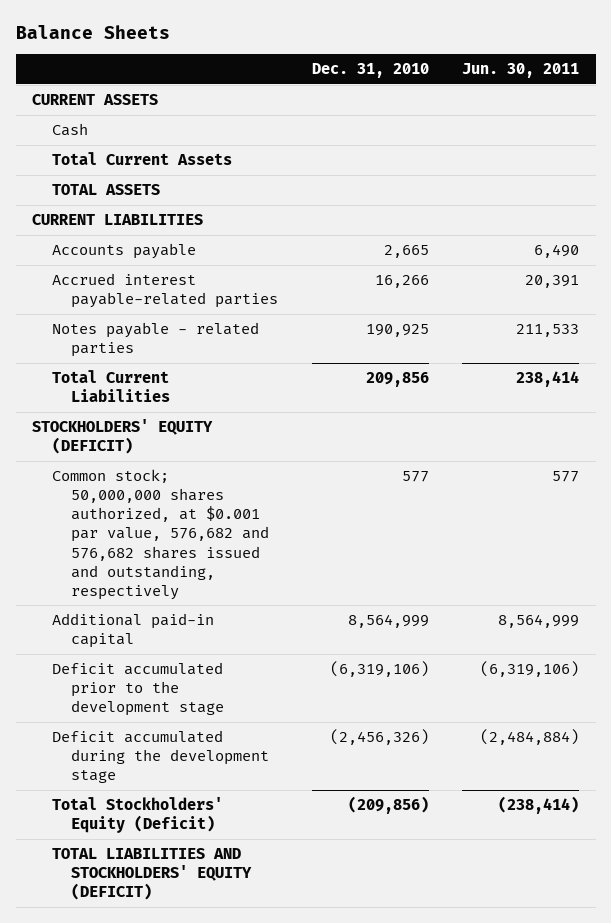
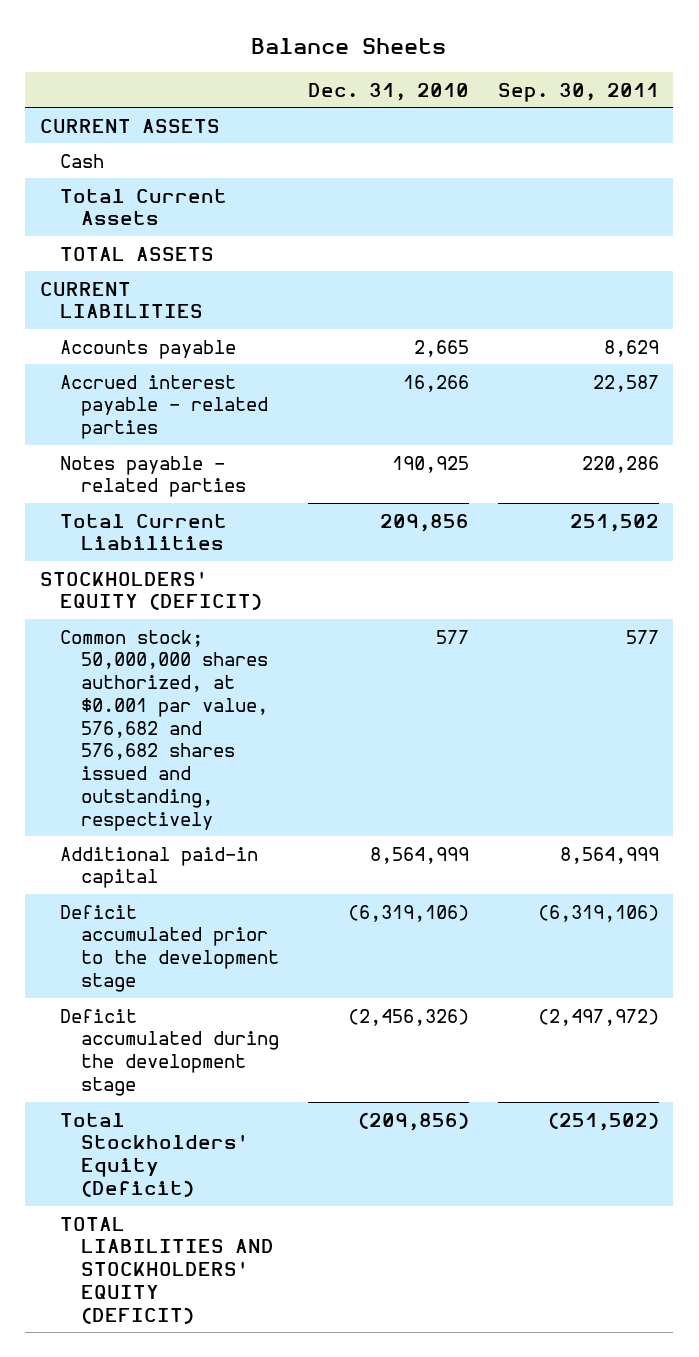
[462,63,580,79] Jun. 30, 2011 -> none
none -> [497,82,659,102] Sep. 30, 2011
[51,273,279,309] Accrued interest payable-related parties -> [60,374,268,440] Accrued interest payable - related parties

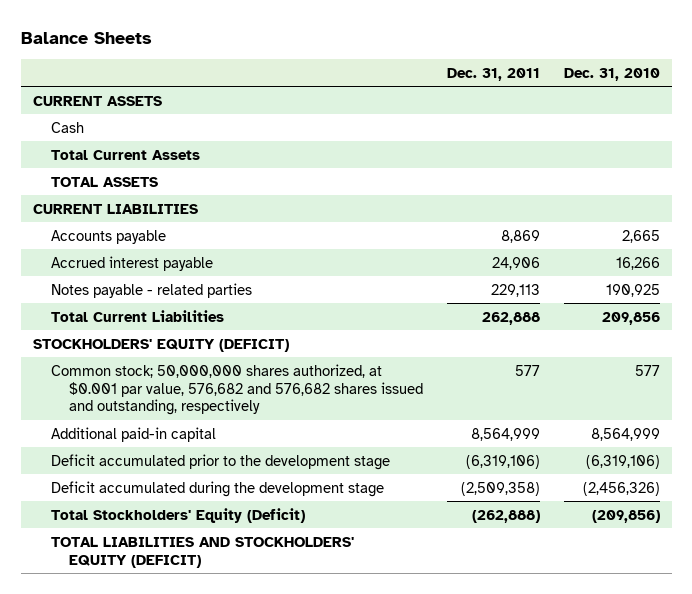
[497,82,659,102] Sep. 30, 2011 -> none
none -> [446,67,540,81] Dec. 31, 2011
[60,374,268,440] Accrued interest payable - related parties -> [50,255,213,271] Accrued interest payable

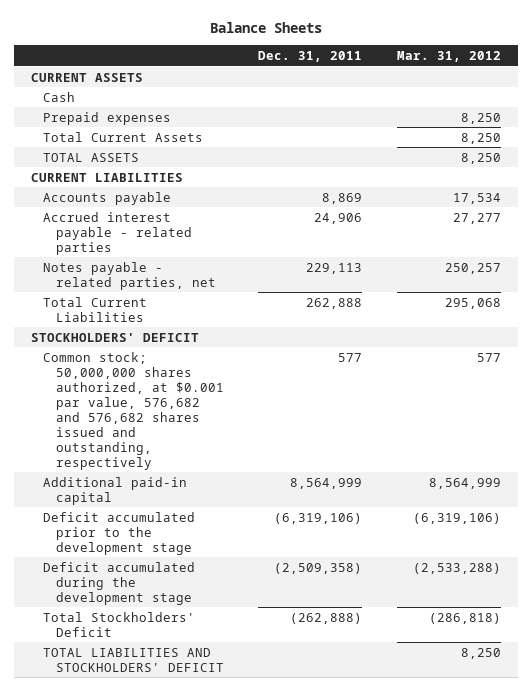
[563,67,660,81] Dec. 31, 2010 -> none
none -> [396,51,501,63] Mar. 31, 2012
none -> [43,111,172,125] Prepaid expenses
[50,255,213,271] Accrued interest payable -> [43,211,192,255] Accrued interest payable - related parties
[50,282,252,298] Notes payable - related parties -> [43,261,216,290] Notes payable - related parties, net
[32,338,289,352] STOCKHOLDERS' EQUITY (DEFICIT) -> [31,332,200,342] STOCKHOLDERS' DEFICIT
[50,507,305,523] Total Stockholders' Equity (Deficit) -> [43,611,196,637] Total Stockholders' Deficit
[50,536,354,568] TOTAL LIABILITIES AND STOCKHOLDERS' EQUITY (DEFICIT) -> [43,647,224,672] TOTAL LIABILITIES AND STOCKHOLDERS' DEFICIT

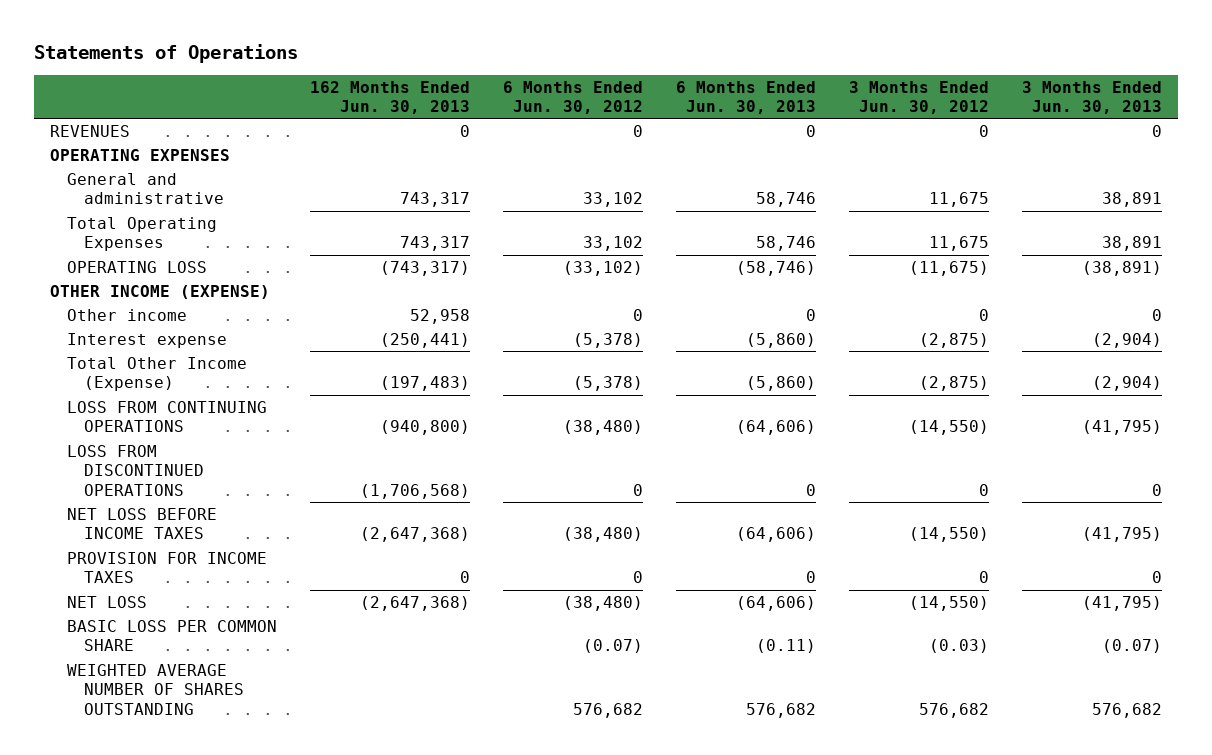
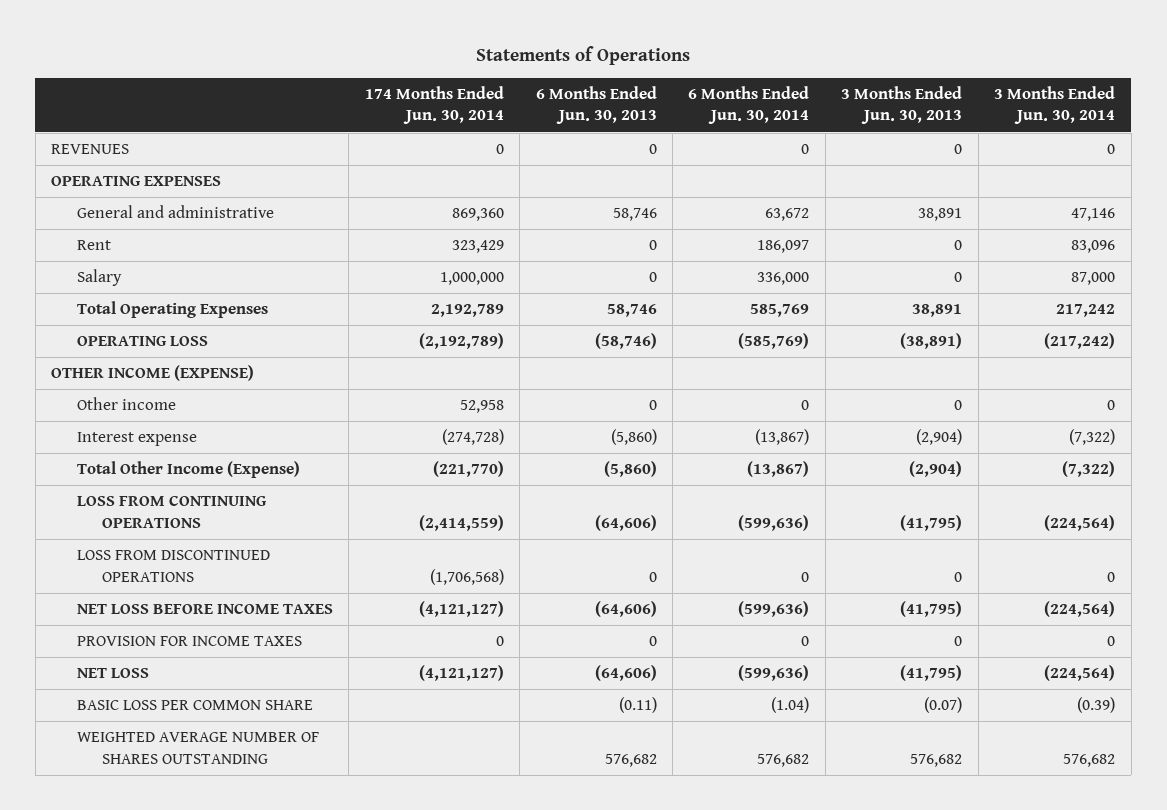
[309,80,470,115] 162 Months Ended Jun. 30, 2013 -> none
[502,80,643,115] 6 Months Ended Jun. 30, 2012 -> none
[848,80,989,115] 3 Months Ended Jun. 30, 2012 -> none
none -> [364,86,504,125] 174 Months Ended Jun. 30, 2014
none -> [688,86,810,125] 6 Months Ended Jun. 30, 2014
none -> [994,86,1116,125] 3 Months Ended Jun. 30, 2014
none -> [76,240,111,251] Rent
none -> [76,269,122,287] Salary

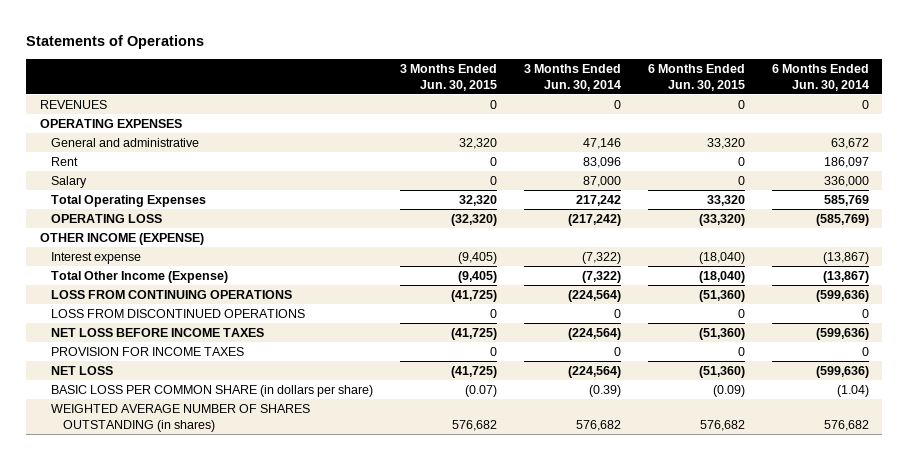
[364,86,504,125] 174 Months Ended Jun. 30, 2014 -> none
[535,86,657,125] 6 Months Ended Jun. 30, 2013 -> none
[841,86,963,125] 3 Months Ended Jun. 30, 2013 -> none
none -> [400,63,498,91] 3 Months Ended Jun. 30, 2015
none -> [647,63,745,91] 6 Months Ended Jun. 30, 2015
[76,397,176,411] Other income -> none
[76,700,313,711] BASIC LOSS PER COMMON SHARE -> [51,385,374,398] BASIC LOSS PER COMMON SHARE (in dollars per share)
[76,732,319,764] WEIGHTED AVERAGE NUMBER OF SHARES OUTSTANDING -> [51,404,311,432] WEIGHTED AVERAGE NUMBER OF SHARES OUTSTANDING (in shares)

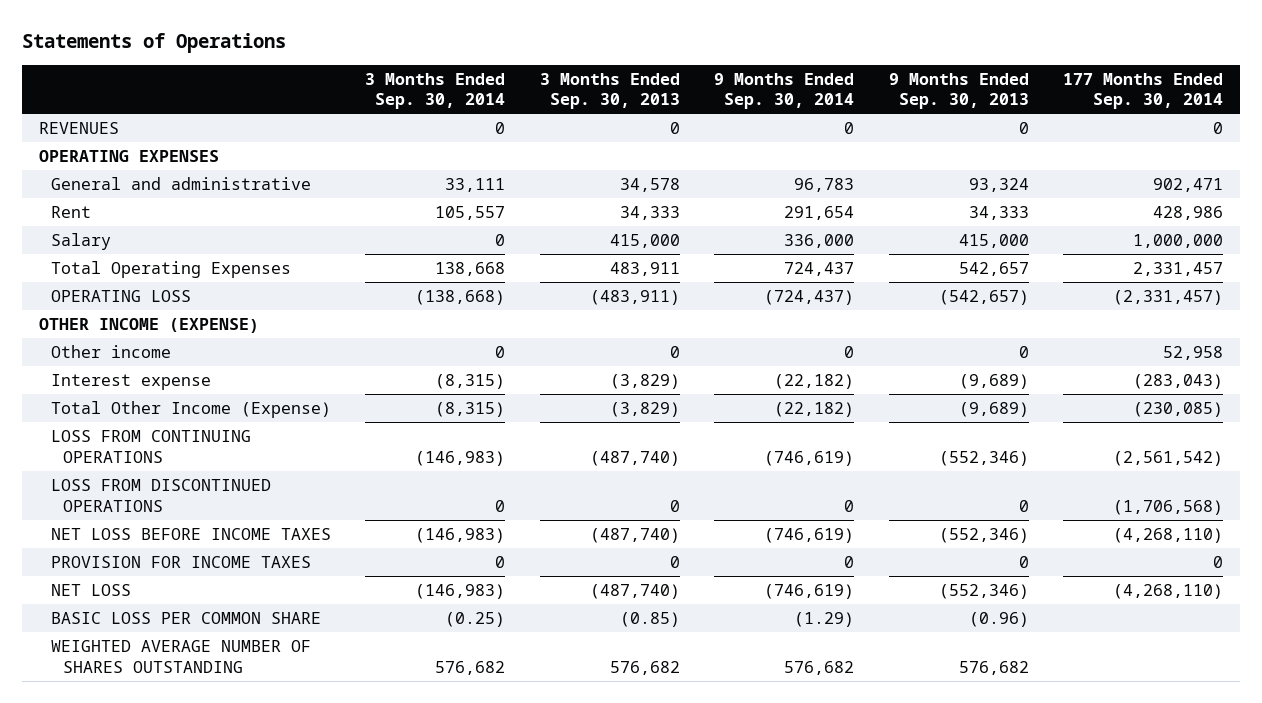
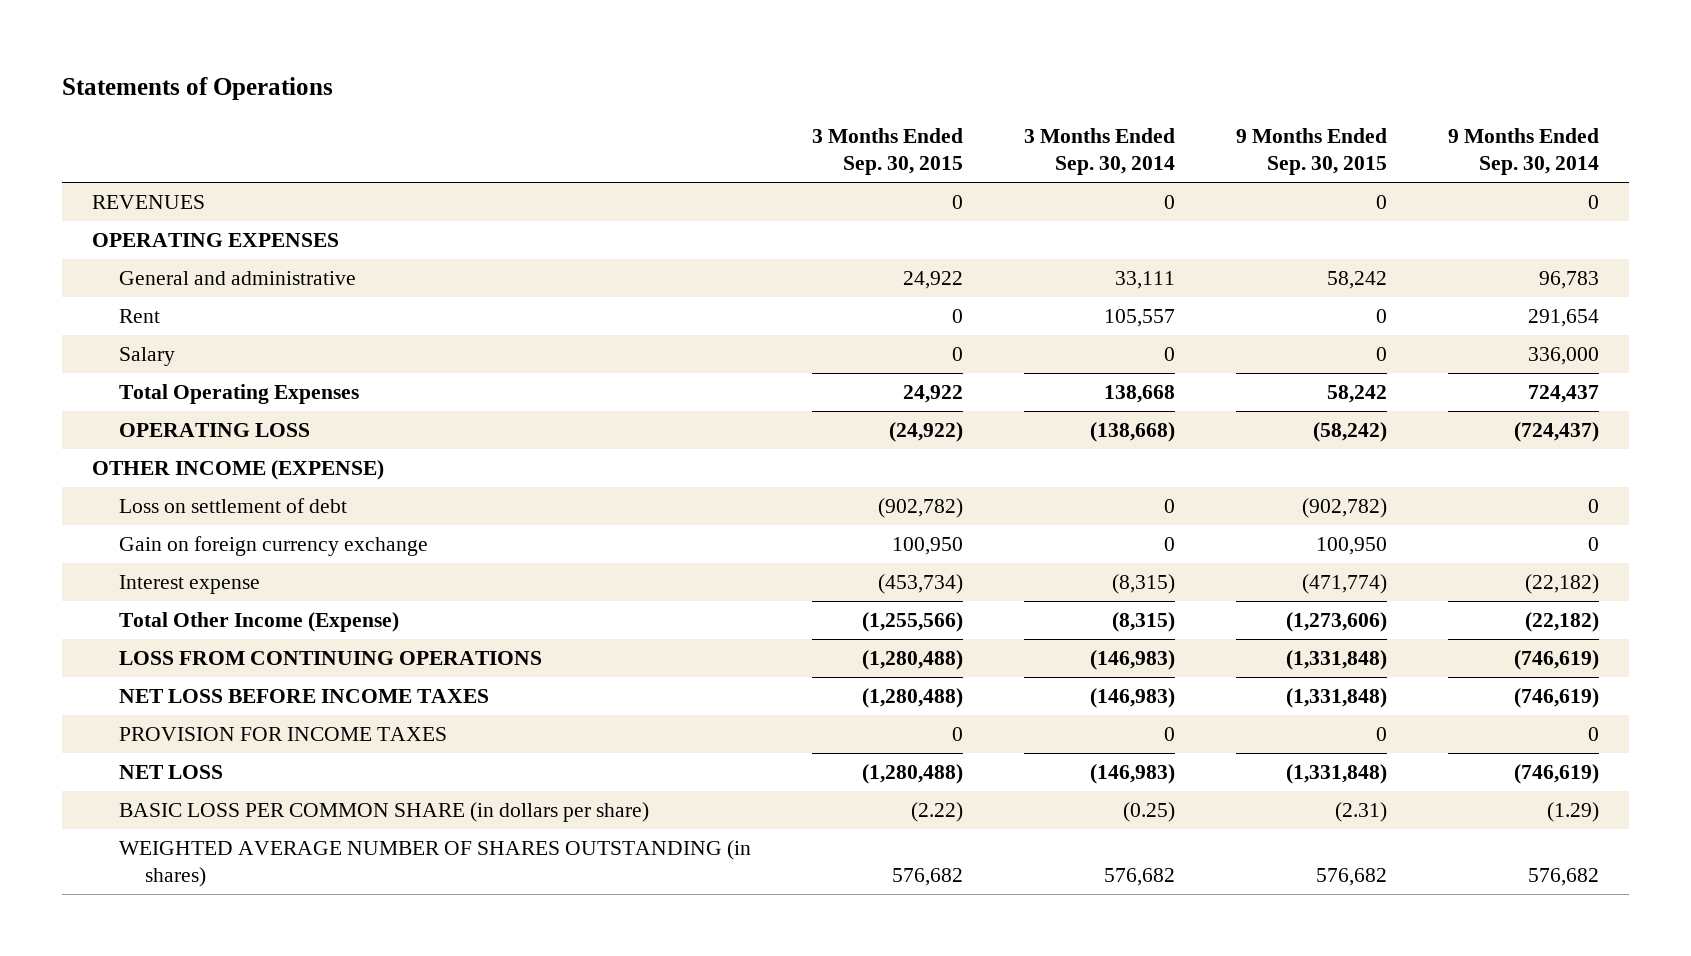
[539,72,680,110] 3 Months Ended Sep. 30, 2013 -> none
[888,72,1029,110] 9 Months Ended Sep. 30, 2013 -> none
[1062,72,1223,110] 177 Months Ended Sep. 30, 2014 -> none
none -> [811,127,963,176] 3 Months Ended Sep. 30, 2015
none -> [1235,127,1387,176] 9 Months Ended Sep. 30, 2015
[51,345,172,359] Other income -> none
none -> [118,498,347,514] Loss on settlement of debt
none -> [118,536,428,557] Gain on foreign currency exchange
[51,479,272,512] LOSS FROM DISCONTINUED OPERATIONS -> none
[51,612,322,625] BASIC LOSS PER COMMON SHARE -> [118,802,649,823] BASIC LOSS PER COMMON SHARE (in dollars per share)
[51,640,312,673] WEIGHTED AVERAGE NUMBER OF SHARES OUTSTANDING -> [118,840,751,888] WEIGHTED AVERAGE NUMBER OF SHARES OUTSTANDING (in shares)

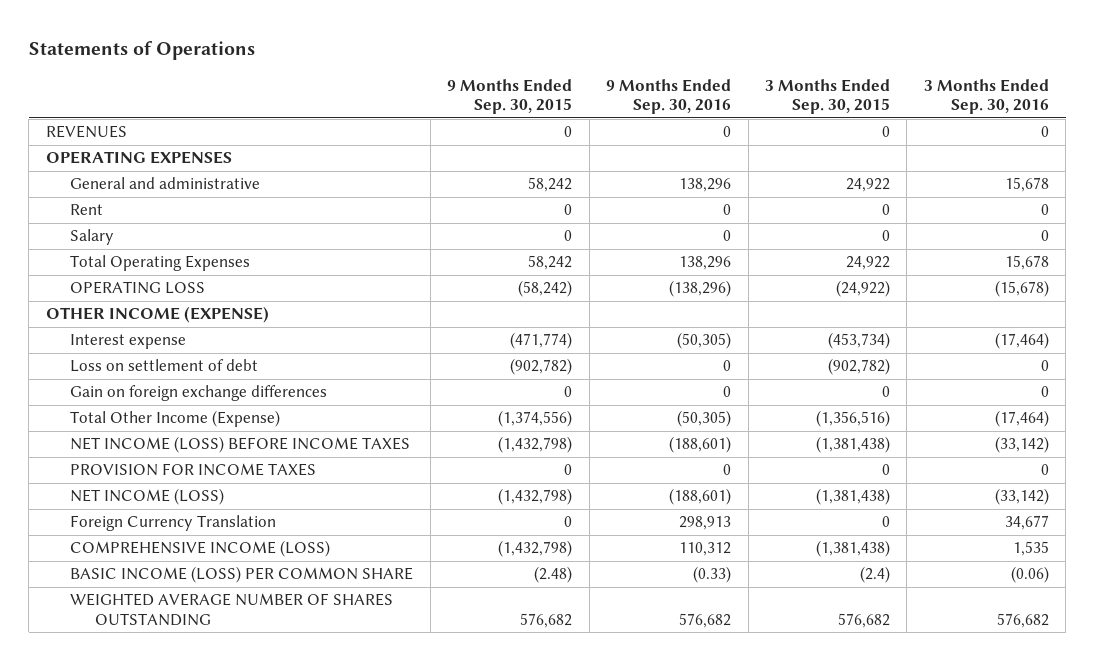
[1023,127,1175,176] 3 Months Ended Sep. 30, 2014 -> none
[1447,127,1599,176] 9 Months Ended Sep. 30, 2014 -> none
none -> [606,78,732,115] 9 Months Ended Sep. 30, 2016
none -> [923,78,1049,115] 3 Months Ended Sep. 30, 2016
[118,536,428,557] Gain on foreign currency exchange -> none
[118,651,542,666] LOSS FROM CONTINUING OPERATIONS -> none
[118,498,347,514] Loss on settlement of debt -> [70,359,259,373] Loss on settlement of debt
none -> [70,385,328,402] Gain on foreign exchange differences
[861,612,963,633] (1,255,566) -> [815,410,890,428] (1,356,516)
[1285,612,1387,633] (1,273,606) -> [498,410,573,428] (1,374,556)
[118,689,489,704] NET LOSS BEFORE INCOME TAXES -> [70,436,411,454] NET INCOME (LOSS) BEFORE INCOME TAXES
[861,688,963,709] (1,280,488) -> [815,436,890,454] (1,381,438)
[1285,688,1387,709] (1,331,848) -> [498,436,573,454] (1,432,798)
[118,765,223,780] NET LOSS -> [70,488,225,506] NET INCOME (LOSS)
[861,764,963,785] (1,280,488) -> [815,488,890,506] (1,381,438)
[1285,764,1387,785] (1,331,848) -> [498,488,573,506] (1,432,798)
none -> [70,515,277,532] Foreign Currency Translation
none -> [70,540,331,558] COMPREHENSIVE INCOME (LOSS)
[118,802,649,823] BASIC LOSS PER COMMON SHARE (in dollars per share) -> [70,566,414,584] BASIC INCOME (LOSS) PER COMMON SHARE
[910,802,963,823] (2.22) -> [859,566,890,584] (2.4)
[1334,802,1387,823] (2.31) -> [534,566,573,584] (2.48)
[118,840,751,888] WEIGHTED AVERAGE NUMBER OF SHARES OUTSTANDING (in shares) -> [70,593,394,627] WEIGHTED AVERAGE NUMBER OF SHARES OUTSTANDING

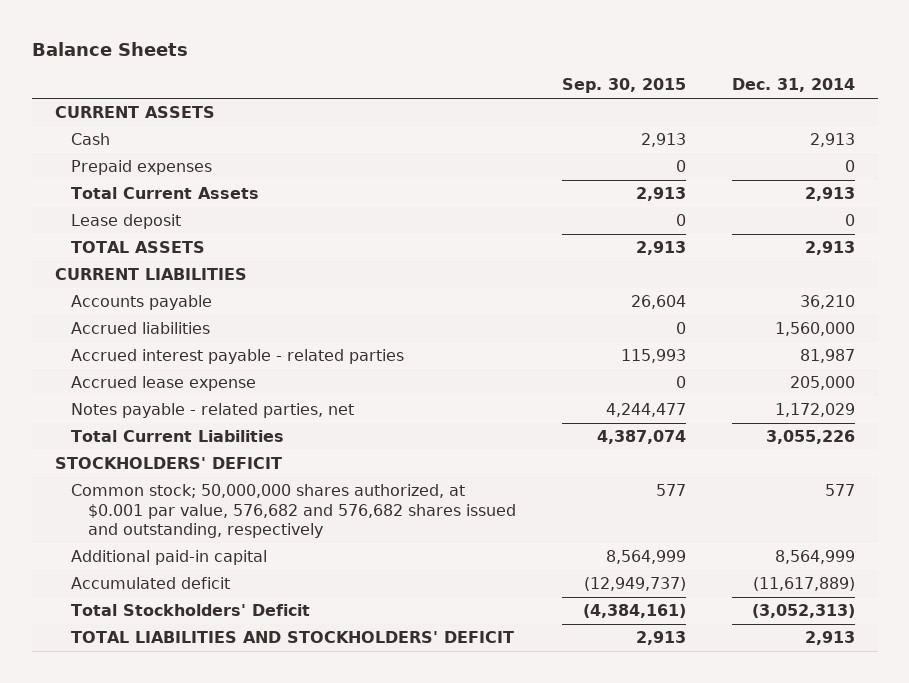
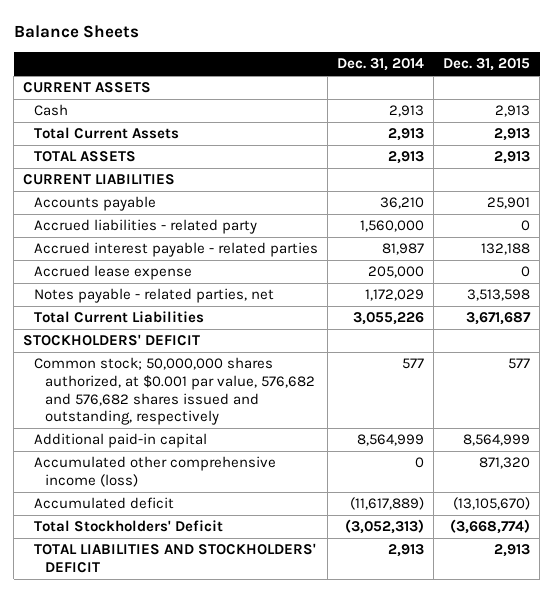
[561,78,686,94] Sep. 30, 2015 -> none
none -> [443,58,531,72] Dec. 31, 2015
[71,160,213,176] Prepaid expenses -> none
[71,214,182,230] Lease deposit -> none
[71,322,211,335] Accrued liabilities -> [34,219,258,235] Accrued liabilities - related party
none -> [34,456,277,488] Accumulated other comprehensive income (loss)

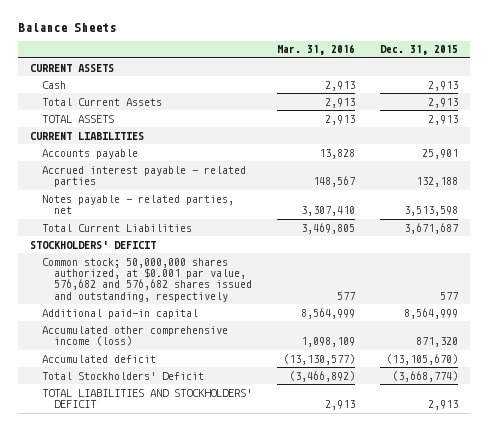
[337,58,425,72] Dec. 31, 2014 -> none
none -> [276,44,355,56] Mar. 31, 2016
[34,219,258,235] Accrued liabilities - related party -> none
[34,265,193,281] Accrued lease expense -> none

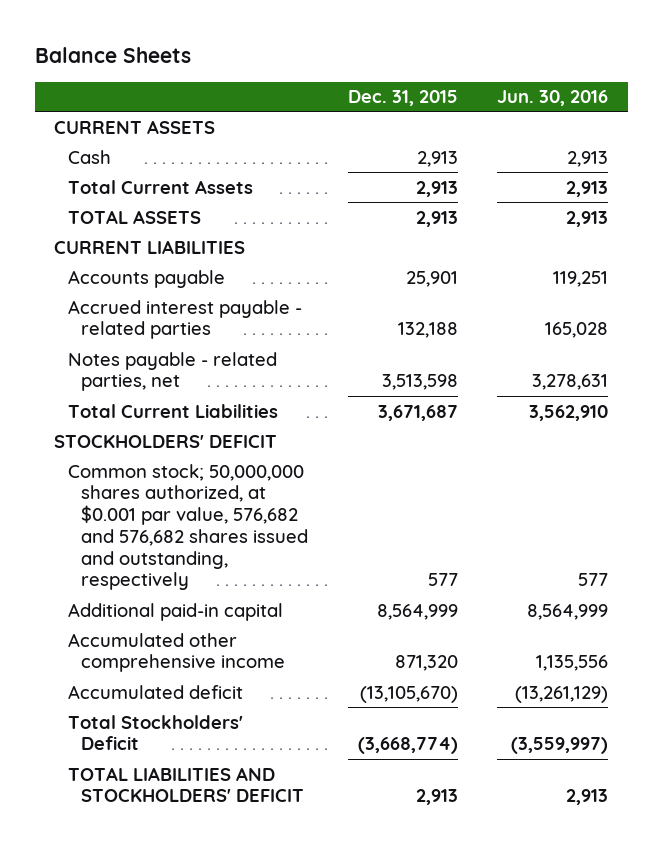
[276,44,355,56] Mar. 31, 2016 -> none
none -> [497,90,609,107] Jun. 30, 2016
[41,325,228,347] Accumulated other comprehensive income (loss) -> [67,632,286,673] Accumulated other comprehensive income

